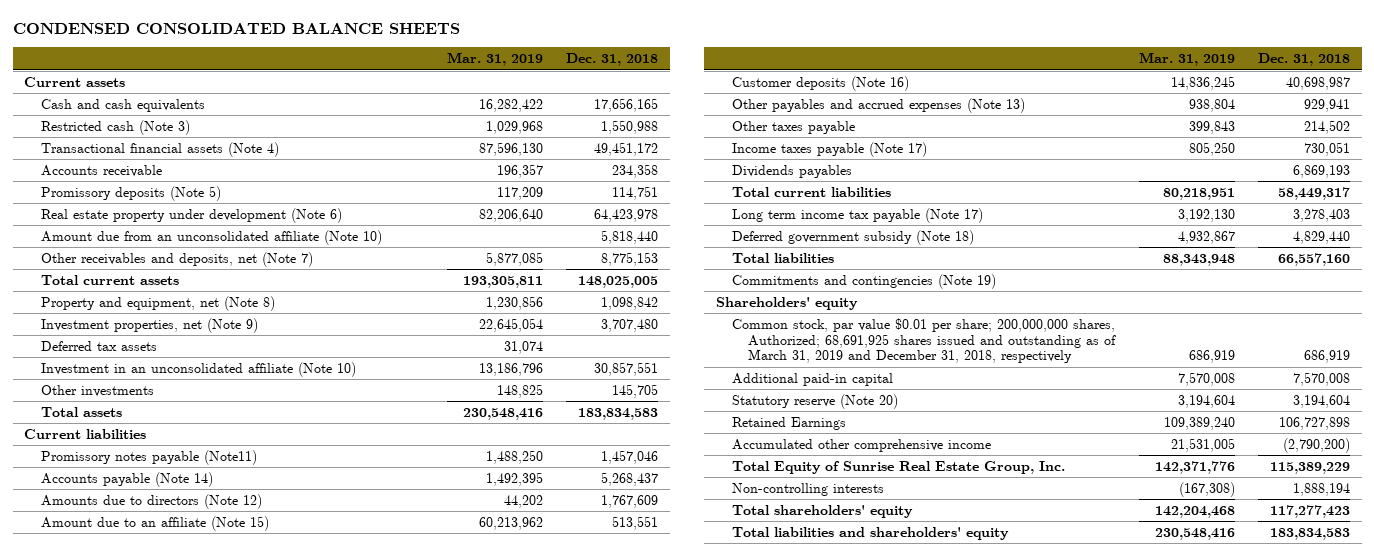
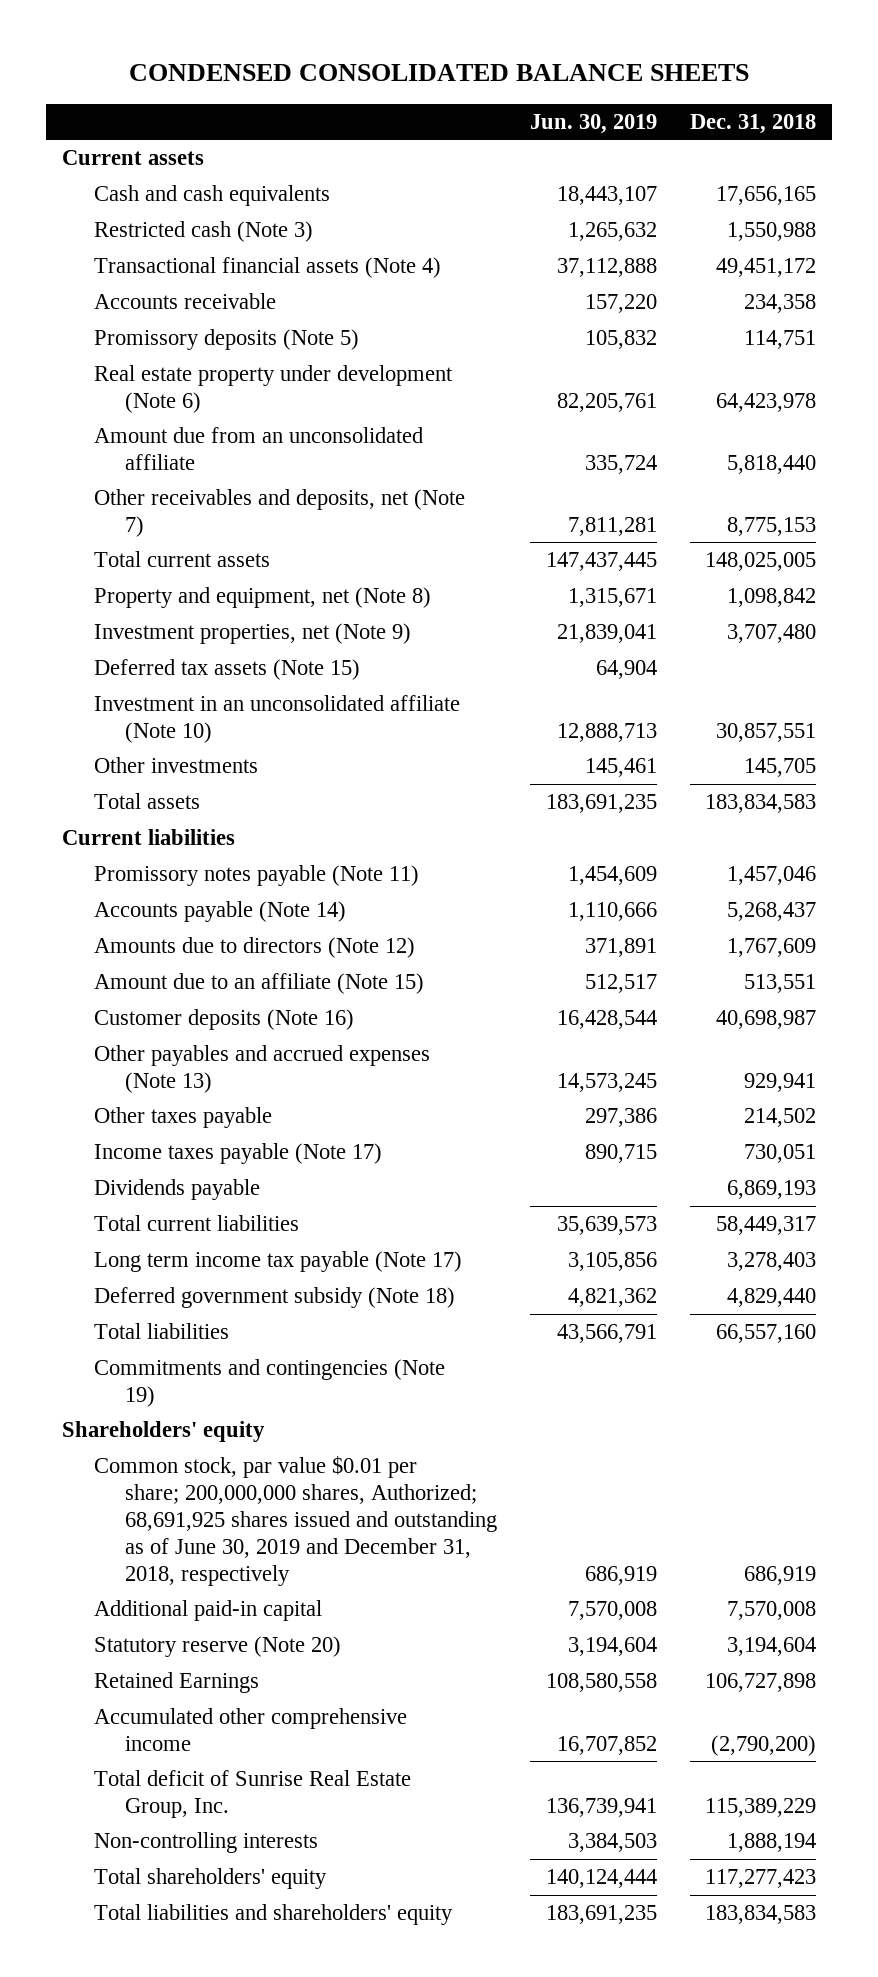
[447,52,544,67] Mar. 31, 2019 -> none
none -> [529,114,657,135] Jun. 30, 2019
[40,229,382,245] Amount due from an unconsolidated affiliate (Note 10) -> [93,427,423,471] Amount due from an unconsolidated affiliate
[40,340,157,351] Deferred tax assets -> [93,659,360,681] Deferred tax assets (Note 15)
[40,449,257,465] Promissory notes payable (Note11) -> [93,865,419,887] Promissory notes payable (Note 11)
[732,164,853,178] Dividends payables -> [93,1179,260,1201] Dividends payable
[732,317,1117,364] Common stock, par value $0.01 per share; 200,000,000 shares, Authorized; 68,691,925 shares issued and outstanding as of March 31, 2019 and December 31, 2018, respectively -> [93,1456,498,1586] Common stock, par value $0.01 per share; 200,000,000 shares, Authorized; 68,691,925 shares issued and outstanding as of June 30, 2019 and December 31, 2018, respectively
[732,460,1066,474] Total Equity of Sunrise Real Estate Group, Inc. -> [93,1770,411,1819] Total deficit of Sunrise Real Estate Group, Inc.

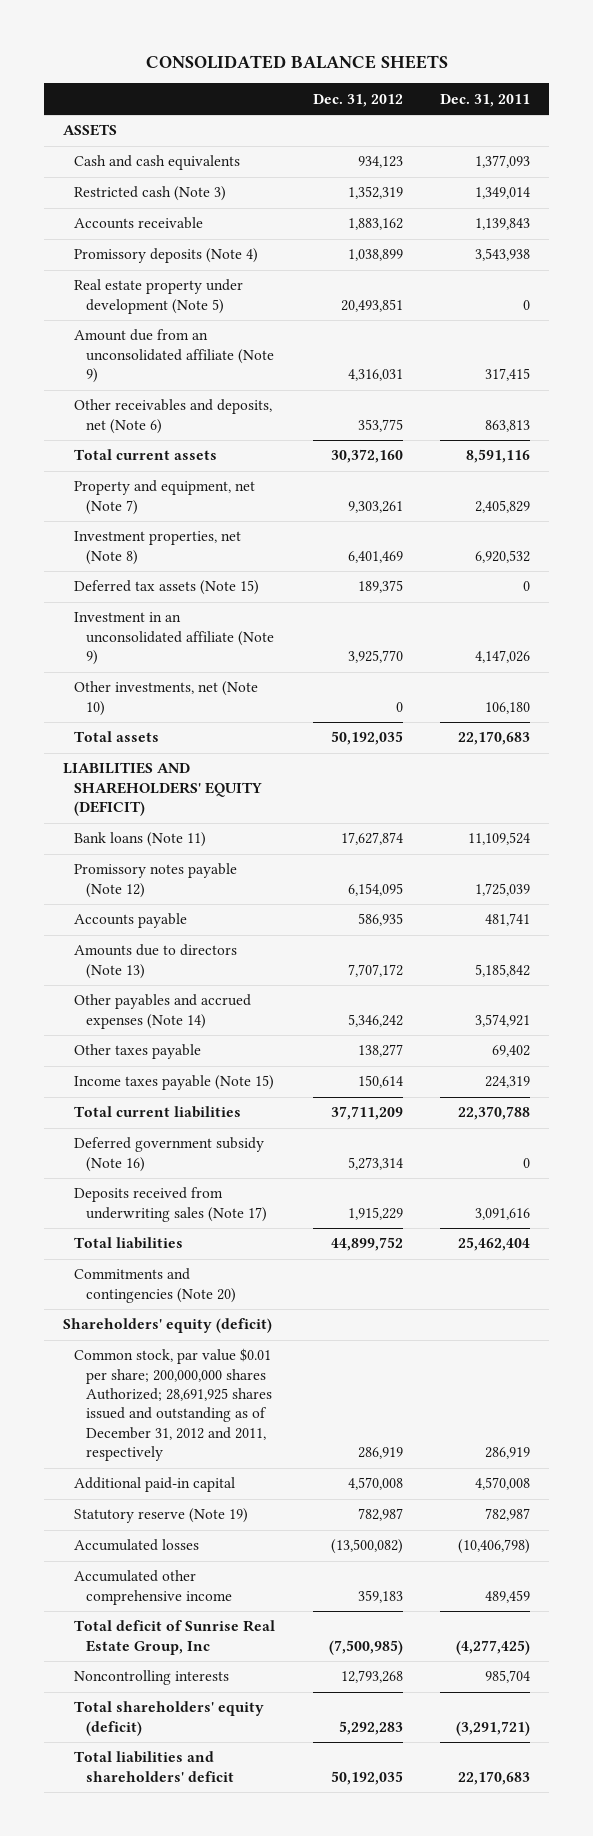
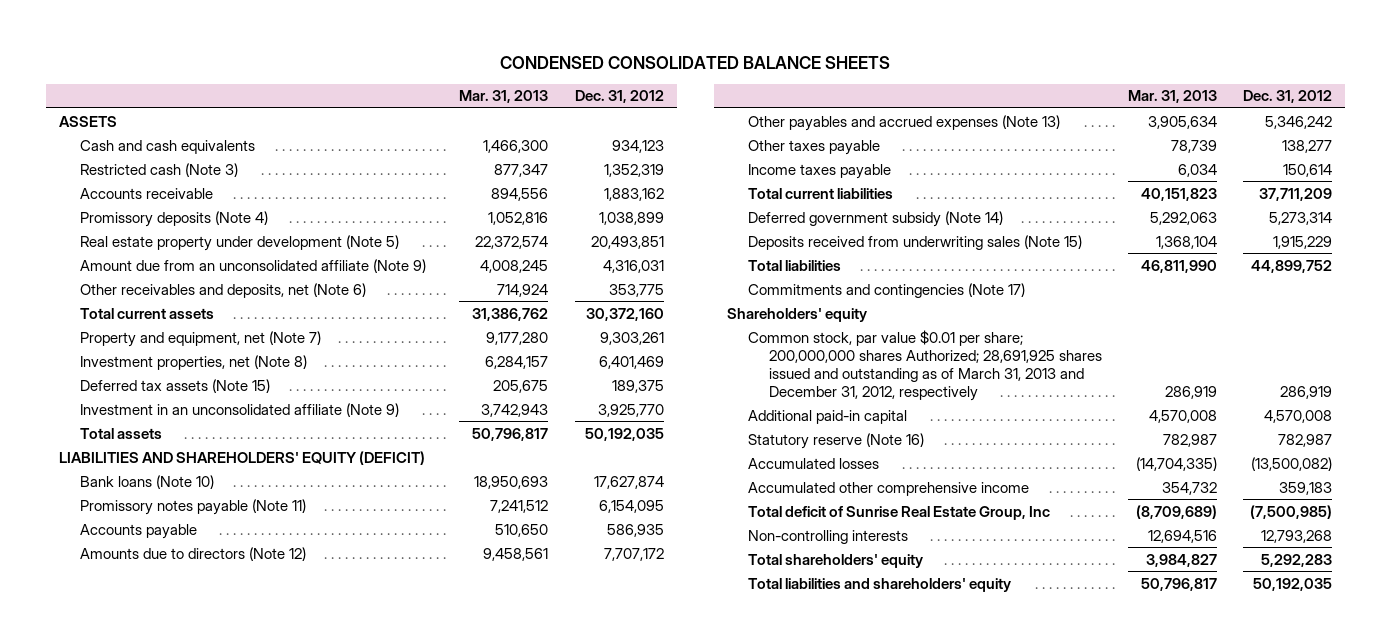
[145,54,448,69] CONSOLIDATED BALANCE SHEETS -> [500,55,891,69] CONDENSED CONSOLIDATED BALANCE SHEETS
[440,93,531,107] Dec. 31, 2011 -> none
none -> [459,90,549,104] Mar. 31, 2013
[74,681,259,716] Other investments, net (Note 10) -> none
[74,832,207,848] Bank loans (Note 11) -> [79,474,214,489] Bank loans (Note 10)
[74,863,238,898] Promissory notes payable (Note 12) -> [79,498,306,515] Promissory notes payable (Note 11)
[74,944,238,979] Amounts due to directors (Note 13) -> [79,546,306,561] Amounts due to directors (Note 12)
[74,994,252,1029] Other payables and accrued expenses (Note 14) -> [747,114,1060,131] Other payables and accrued expenses (Note 13)
[74,1075,275,1091] Income taxes payable (Note 15) -> [747,163,891,179] Income taxes payable
[74,1137,265,1172] Deferred government subsidy (Note 16) -> [747,210,1003,227] Deferred government subsidy (Note 14)
[74,1187,267,1222] Deposits received from underwriting sales (Note 17) -> [747,234,1082,250] Deposits received from underwriting sales (Note 15)
[74,1268,236,1303] Commitments and contingencies (Note 20) -> [747,282,1025,298] Commitments and contingencies (Note 17)
[62,1318,272,1334] Shareholders' equity (deficit) -> [726,307,867,322] Shareholders' equity
[74,1348,272,1462] Common stock, par value $0.01 per share; 200,000,000 shares Authorized; 28,691,925 shares issued and outstanding as of December 31, 2012 and 2011, respectively -> [747,329,1102,401] Common stock, par value $0.01 per share; 200,000,000 shares Authorized; 28,691,925 shares issued and outstanding as of March 31, 2013 and December 31, 2012, respectively
[74,1508,249,1524] Statutory reserve (Note 19) -> [747,432,924,449] Statutory reserve (Note 16)
[74,1670,230,1686] Noncontrolling interests -> [747,529,908,544] Non-controlling interests
[74,1701,265,1736] Total shareholders' equity (deficit) -> [747,553,923,568] Total shareholders' equity
[74,1751,234,1782] Total liabilities and shareholders' deficit -> [747,577,1011,592] Total liabilities and shareholders' equity

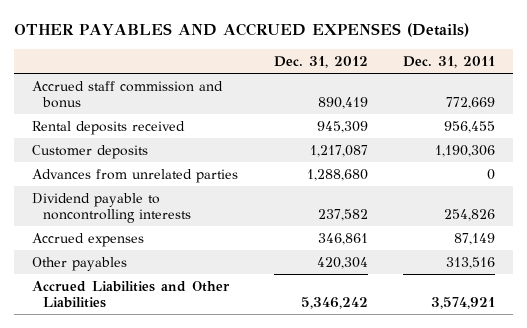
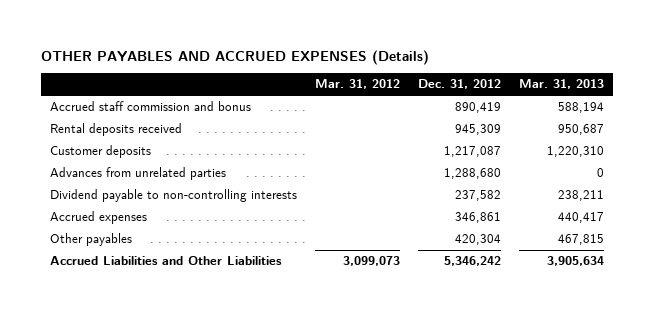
[403,56,496,69] Dec. 31, 2011 -> none
none -> [315,79,401,90] Mar. 31, 2012
none -> [519,79,605,90] Mar. 31, 2013
[31,192,192,224] Dividend payable to noncontrolling interests -> [50,189,298,203] Dividend payable to non-controlling interests

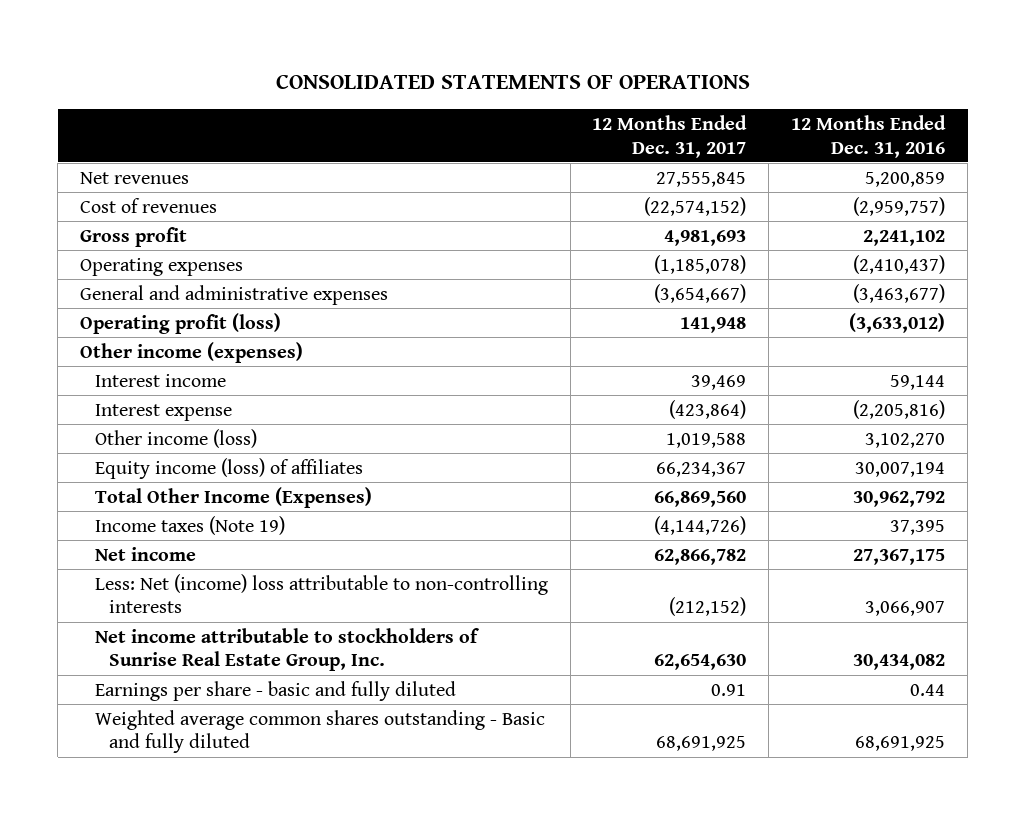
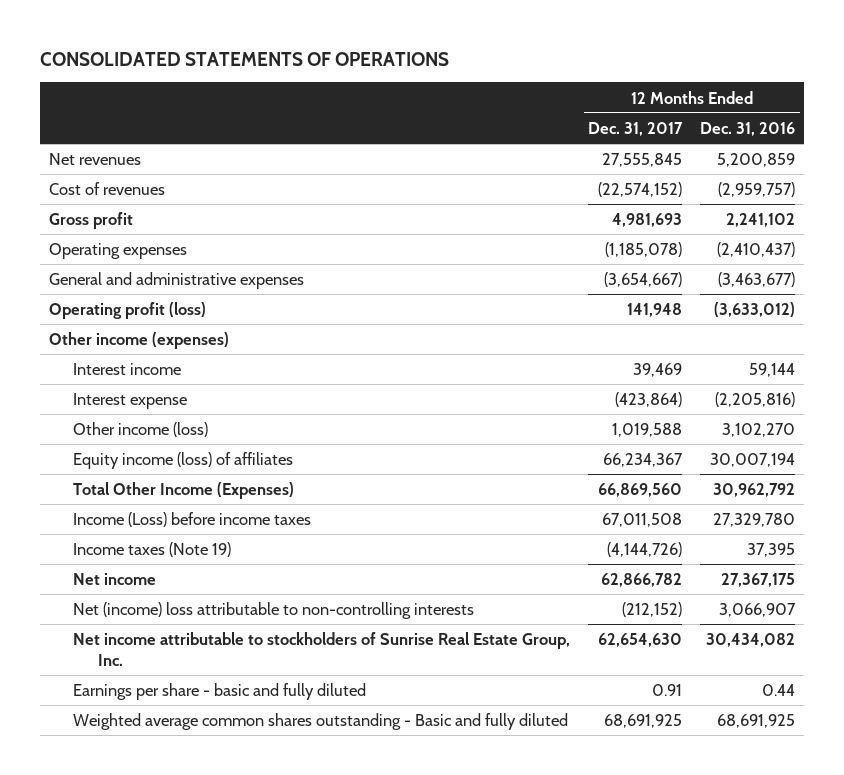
none -> [73,512,312,528] Income (Loss) before income taxes
[94,573,548,614] Less: Net (income) loss attributable to non-controlling interests -> [73,602,475,620] Net (income) loss attributable to non-controlling interests

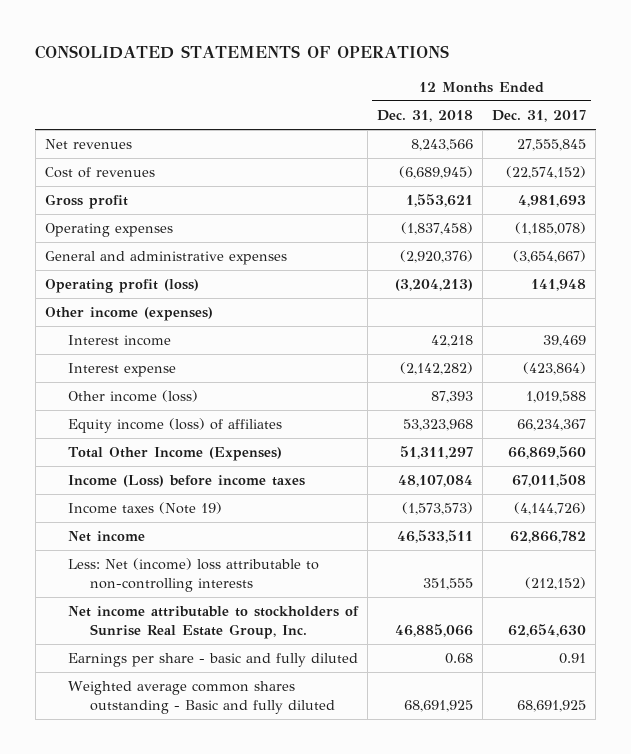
[700,122,796,137] Dec. 31, 2016 -> none
none -> [376,110,473,123] Dec. 31, 2018
[73,602,475,620] Net (income) loss attributable to non-controlling interests -> [67,558,319,592] Less: Net (income) loss attributable to non-controlling interests

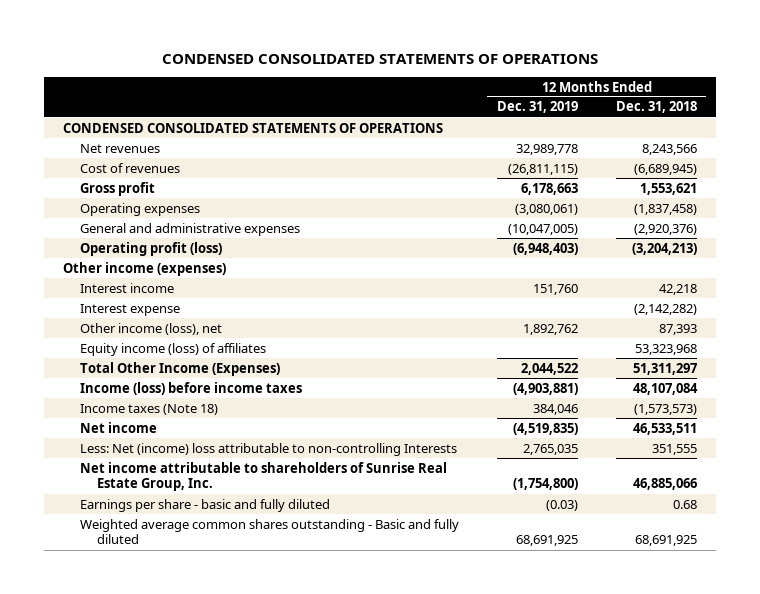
[35,44,450,59] CONSOLIDATED STATEMENTS OF OPERATIONS -> [161,54,598,65] CONDENSED CONSOLIDATED STATEMENTS OF OPERATIONS
[492,110,587,123] Dec. 31, 2017 -> none
none -> [496,101,578,114] Dec. 31, 2019
none -> [63,122,444,133] CONDENSED CONSOLIDATED STATEMENTS OF OPERATIONS
[67,390,198,403] Other income (loss) -> [79,322,222,335] Other income (loss), net
[67,475,305,488] Income (Loss) before income taxes -> [79,381,302,395] Income (loss) before income taxes
[67,502,222,515] Income taxes (Note 19) -> [79,403,218,415] Income taxes (Note 18)
[67,558,319,592] Less: Net (income) loss attributable to non-controlling interests -> [79,442,457,456] Less: Net (income) loss attributable to non-controlling Interests
[67,606,359,639] Net income attributable to stockholders of Sunrise Real Estate Group, Inc. -> [79,461,447,492] Net income attributable to shareholders of Sunrise Real Estate Group, Inc.

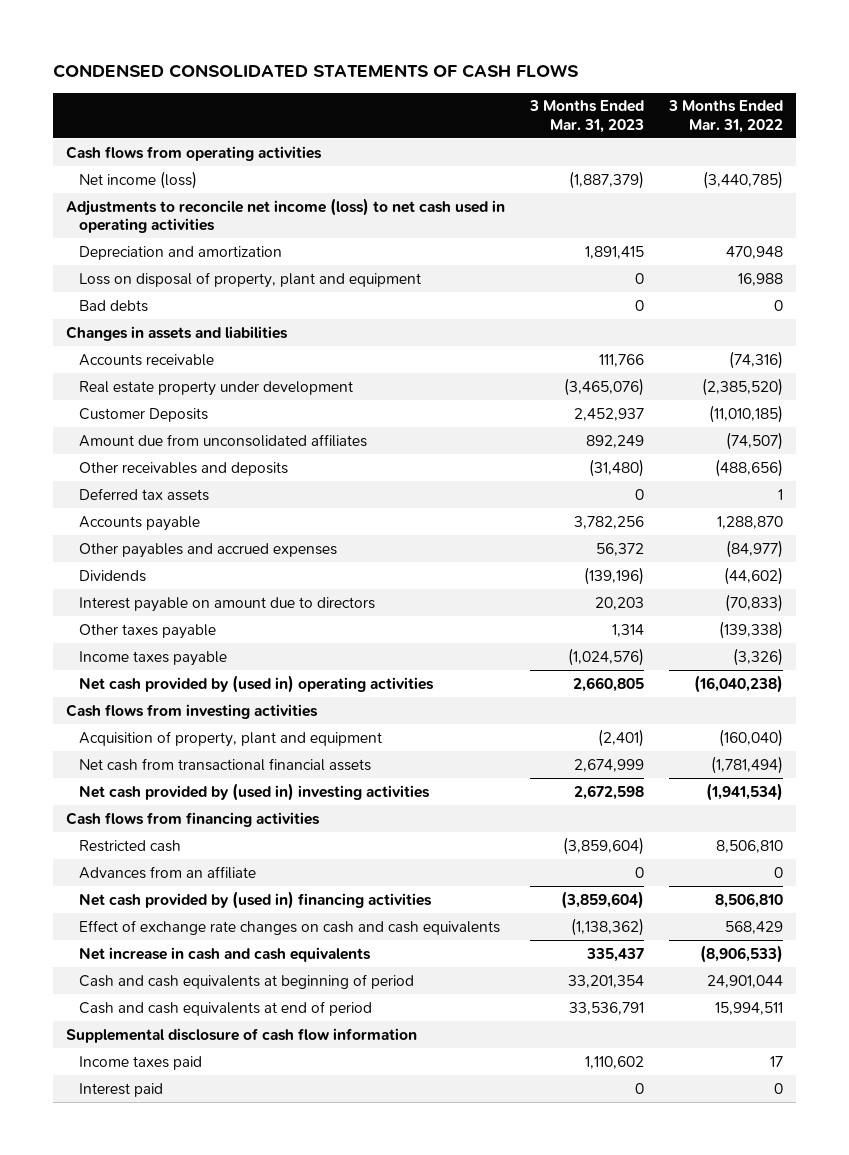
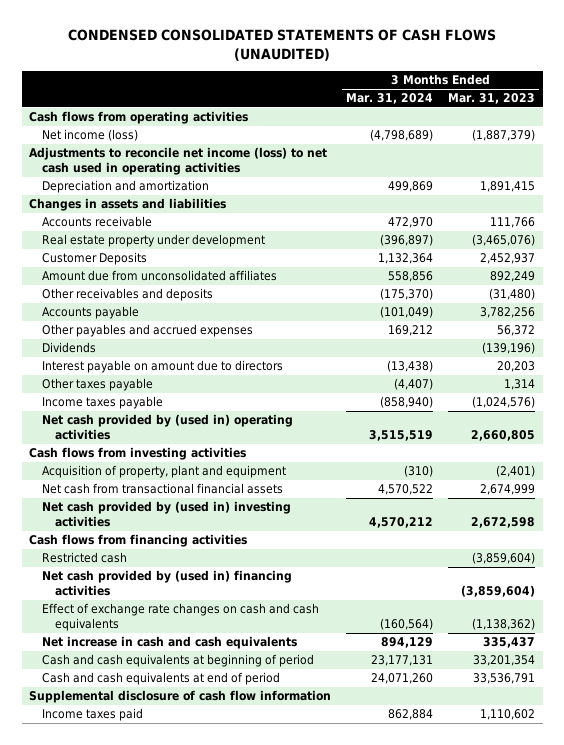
[53,64,580,79] CONDENSED CONSOLIDATED STATEMENTS OF CASH FLOWS -> [68,29,497,62] CONDENSED CONSOLIDATED STATEMENTS OF CASH FLOWS (UNAUDITED)
[668,100,784,133] 3 Months Ended Mar. 31, 2022 -> none
none -> [346,93,434,105] Mar. 31, 2024
[78,271,421,288] Loss on disposal of property, plant and equipment -> none
[78,299,148,312] Bad debts -> none
[78,487,209,501] Deferred tax assets -> none
[78,865,256,879] Advances from an affiliate -> none
[78,1082,163,1097] Interest paid -> none

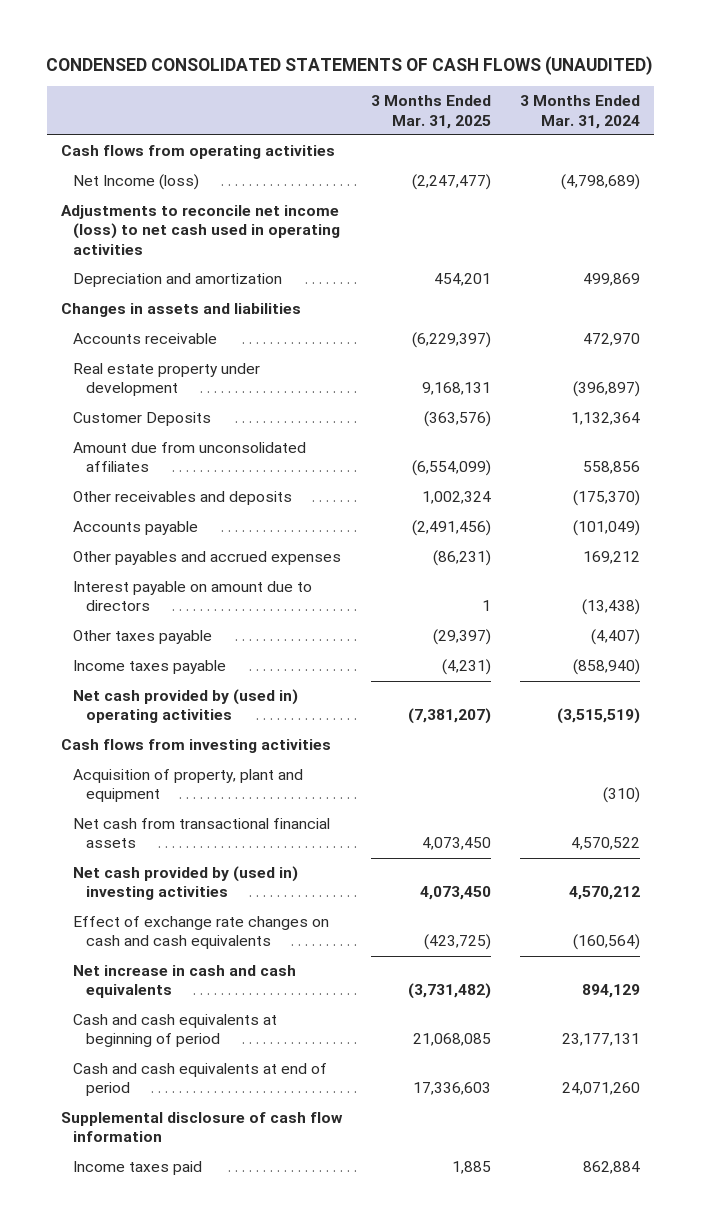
[448,93,536,105] Mar. 31, 2023 -> none
none -> [370,95,491,129] 3 Months Ended Mar. 31, 2025
[42,129,139,142] Net income (loss) -> [73,174,200,191] Net Income (loss)
[42,342,97,354] Dividends -> none
[369,430,434,442] 3,515,519 -> [556,708,640,725] (3,515,519)
[29,534,248,548] Cash flows from financing activities -> none
[42,552,128,564] Restricted cash -> none
[42,570,293,597] Net cash provided by (used in) financing activities -> none

